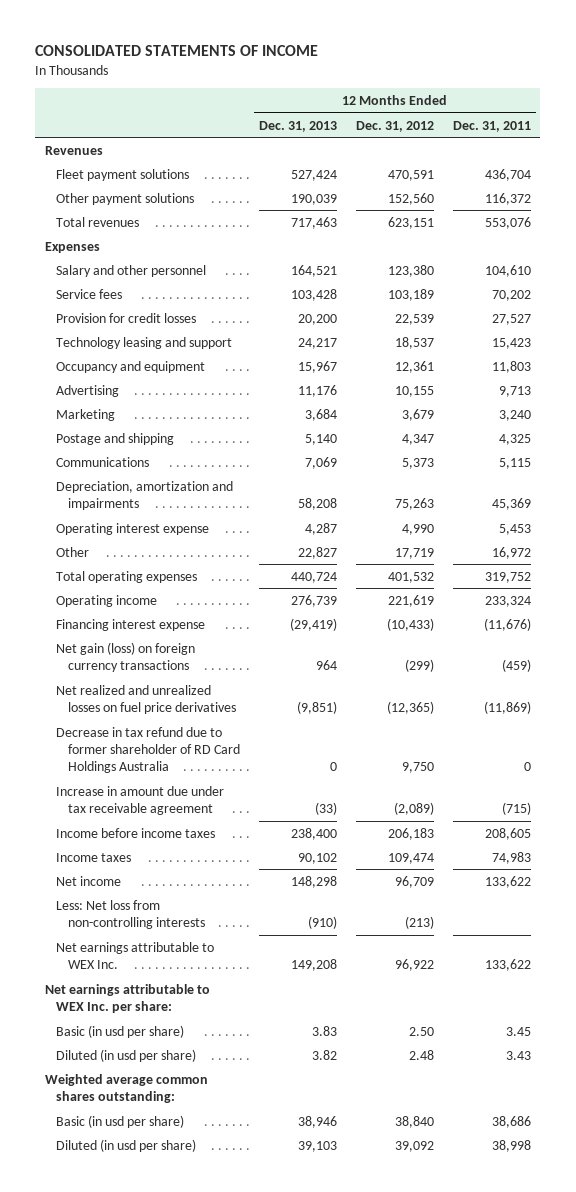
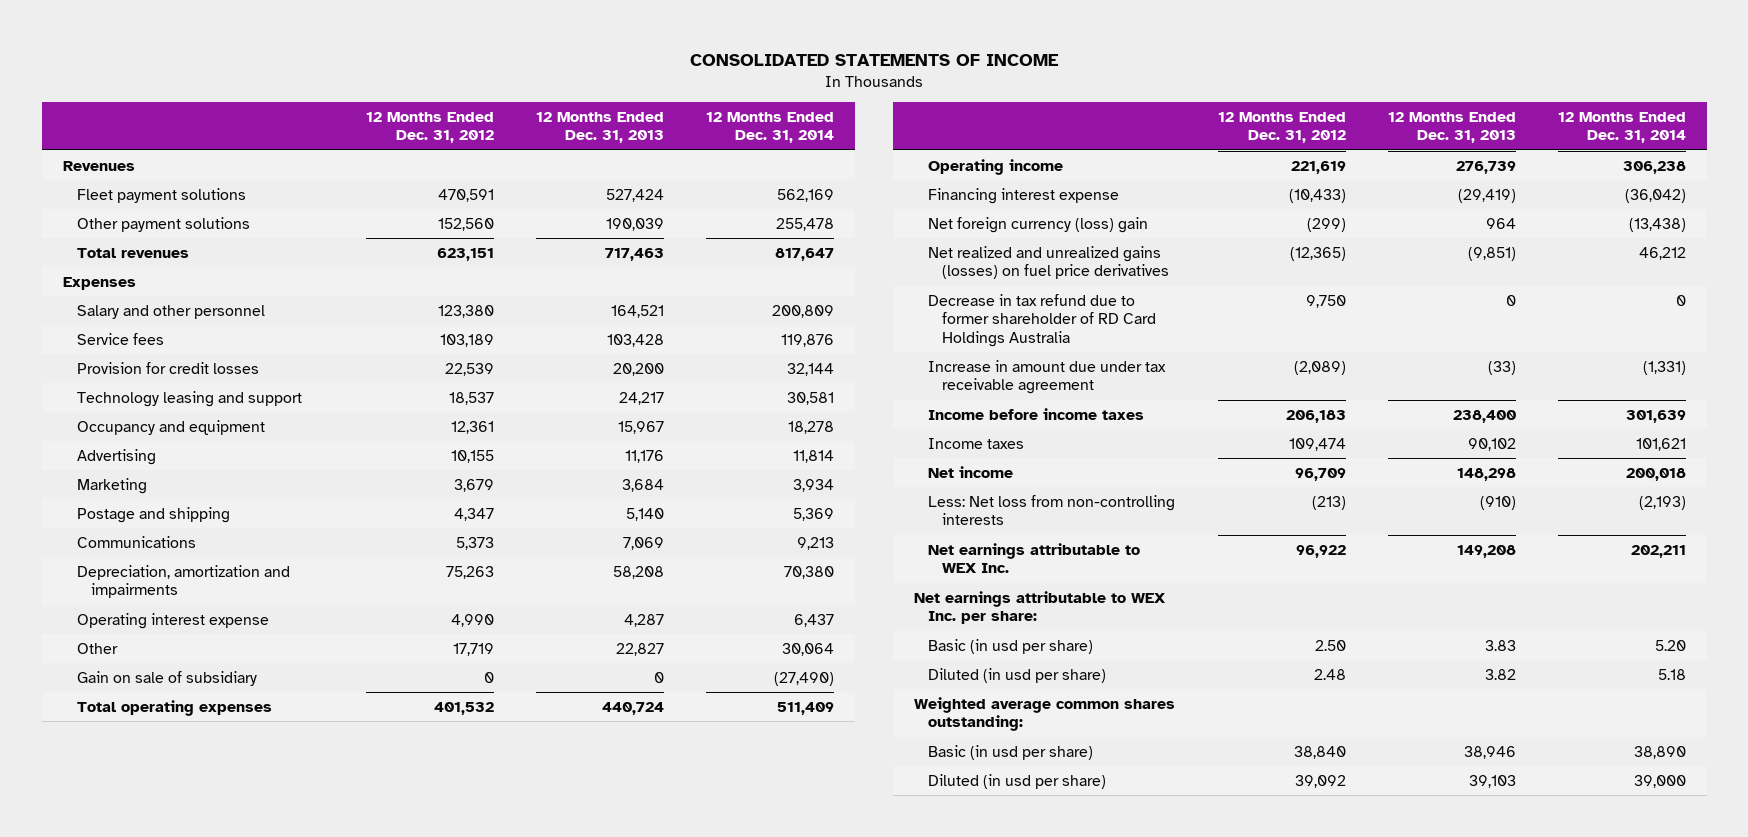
[452,120,531,132] Dec. 31, 2011 -> none
none -> [705,111,834,144] 12 Months Ended Dec. 31, 2014
none -> [76,670,257,686] Gain on sale of subsidiary
[56,641,196,673] Net gain (loss) on foreign currency transactions -> [928,216,1149,233] Net foreign currency (loss) gain
[56,684,237,715] Net realized and unrealized losses on fuel price derivatives -> [928,245,1170,280] Net realized and unrealized gains (losses) on fuel price derivatives

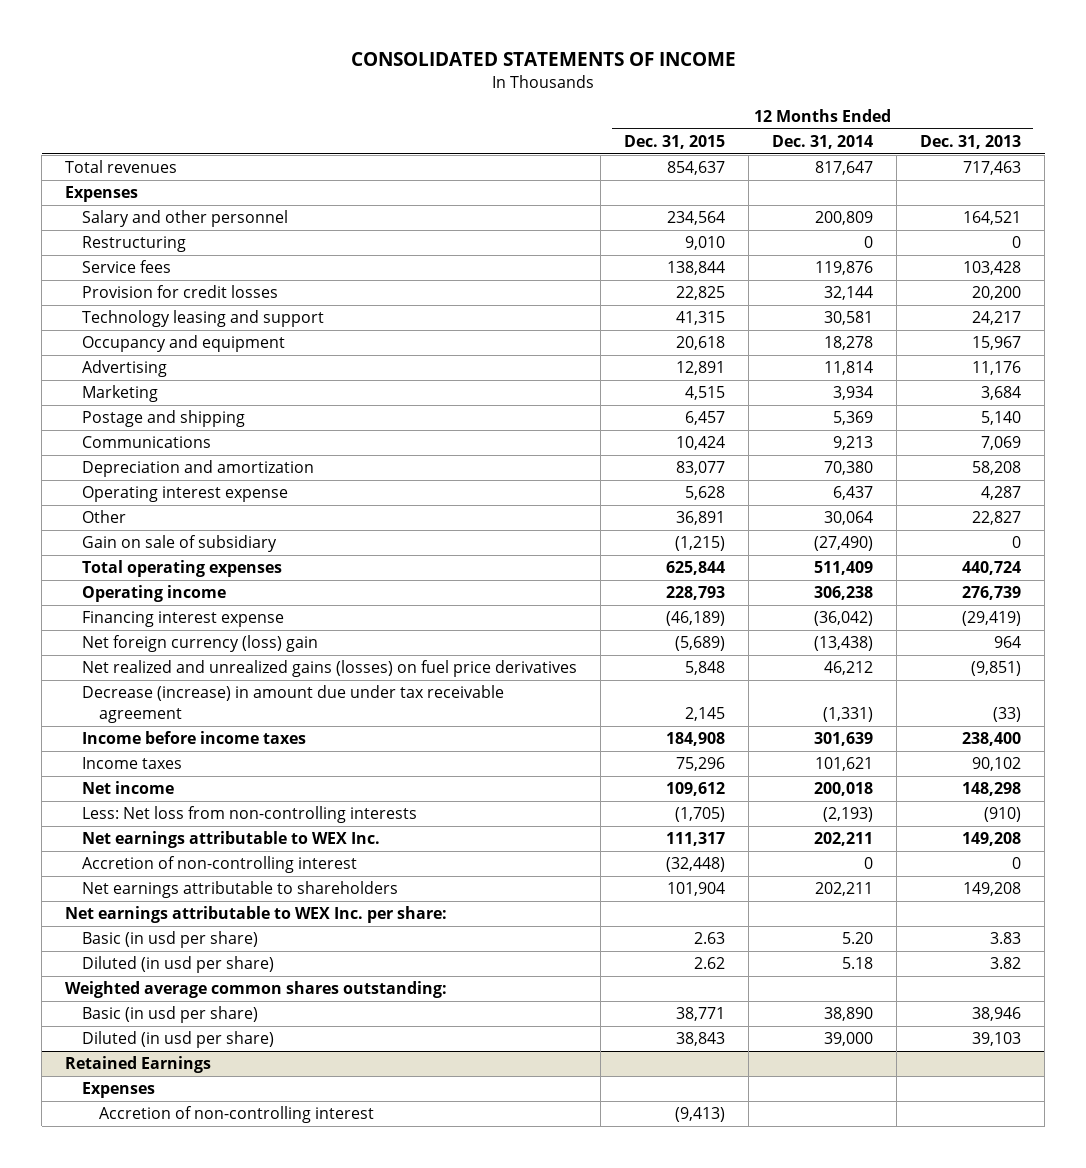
[365,111,494,144] 12 Months Ended Dec. 31, 2012 -> none
none -> [624,134,726,149] Dec. 31, 2015
[62,160,135,171] Revenues -> none
[76,187,246,203] Fleet payment solutions -> none
[76,216,250,232] Other payment solutions -> none
none -> [81,236,186,253] Restructuring
[76,564,290,599] Depreciation, amortization and impairments -> [81,460,314,478] Depreciation and amortization
[928,293,1157,347] Decrease in tax refund due to former shareholder of RD Card Holdings Australia -> none
[928,359,1167,395] Increase in amount due under tax receivable agreement -> [81,685,504,723] Decrease (increase) in amount due under tax receivable agreement
none -> [81,856,357,874] Accretion of non-controlling interest
none -> [81,881,398,899] Net earnings attributable to shareholders
none -> [65,1056,212,1074] Retained Earnings
none -> [81,1082,155,1099] Expenses
none -> [98,1106,374,1124] Accretion of non-controlling interest

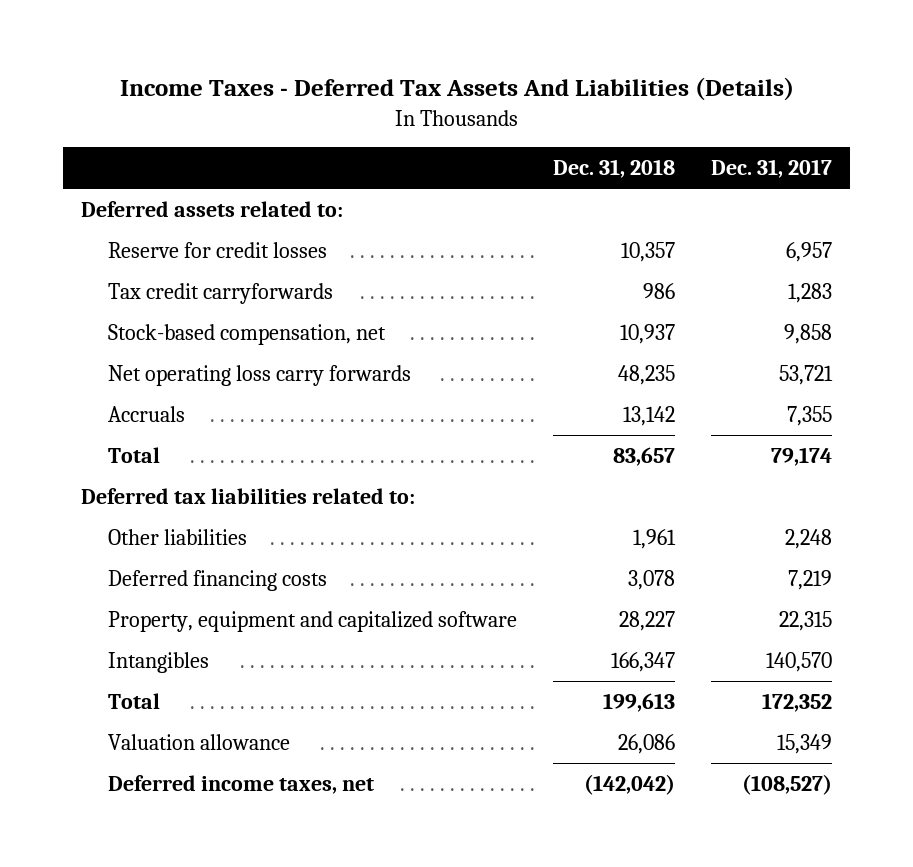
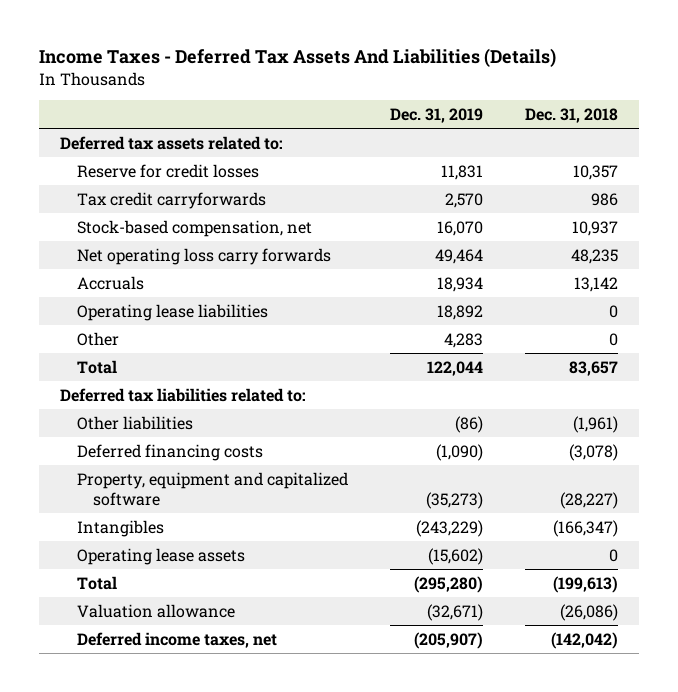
[711,159,833,179] Dec. 31, 2017 -> none
none -> [389,108,483,124] Dec. 31, 2019
[81,201,344,218] Deferred assets related to: -> [59,135,283,150] Deferred tax assets related to:
none -> [76,303,268,321] Operating lease liabilities
none -> [76,331,119,346] Other
[633,529,677,550] 1,961 -> [573,415,619,433] (1,961)
[628,570,676,591] 3,078 -> [569,443,619,461] (3,078)
[619,611,676,632] 28,227 -> [560,491,619,509] (28,227)
[611,652,676,673] 166,347 -> [553,519,619,537] (166,347)
none -> [76,547,245,565] Operating lease assets
[603,693,676,713] 199,613 -> [553,575,619,593] (199,613)
[618,734,676,755] 26,086 -> [560,603,619,621] (26,086)

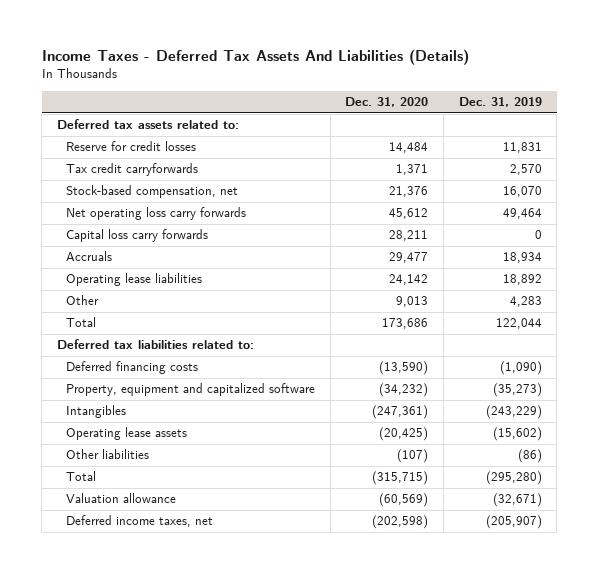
[525,108,619,124] Dec. 31, 2018 -> none
none -> [345,97,429,108] Dec. 31, 2020
none -> [65,229,208,243] Capital loss carry forwards
[76,415,193,430] Other liabilities -> [65,449,149,460] Other liabilities

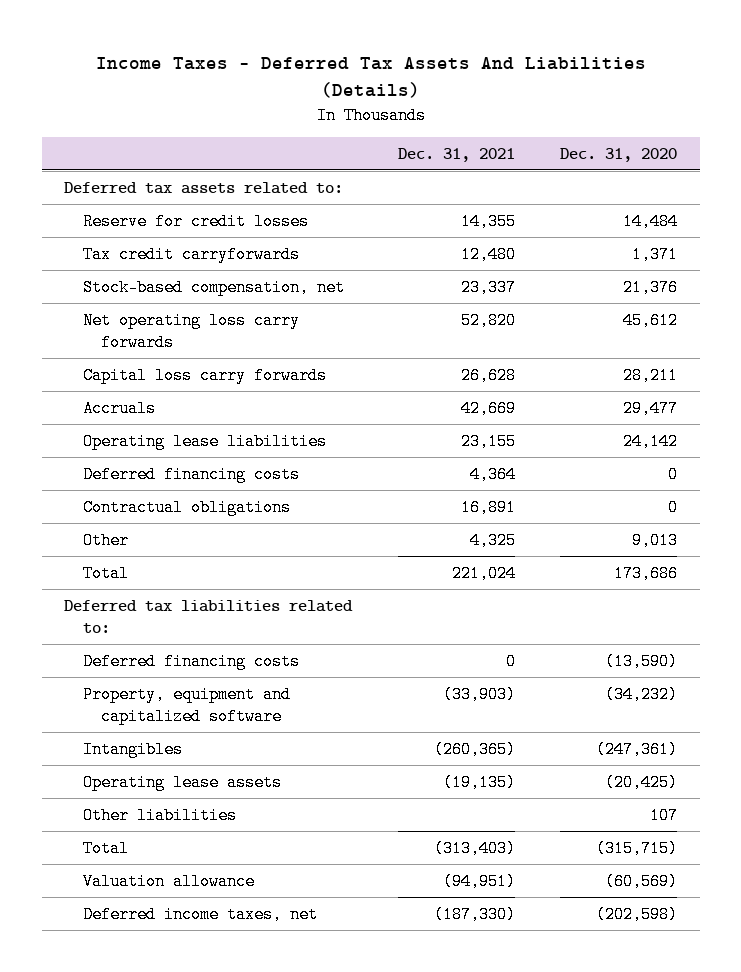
[458,97,542,108] Dec. 31, 2019 -> none
none -> [397,147,515,162] Dec. 31, 2021
none -> [82,465,300,483] Deferred financing costs
none -> [82,498,291,516] Contractual obligations
[397,449,429,464] (107) -> [650,806,679,824] 107

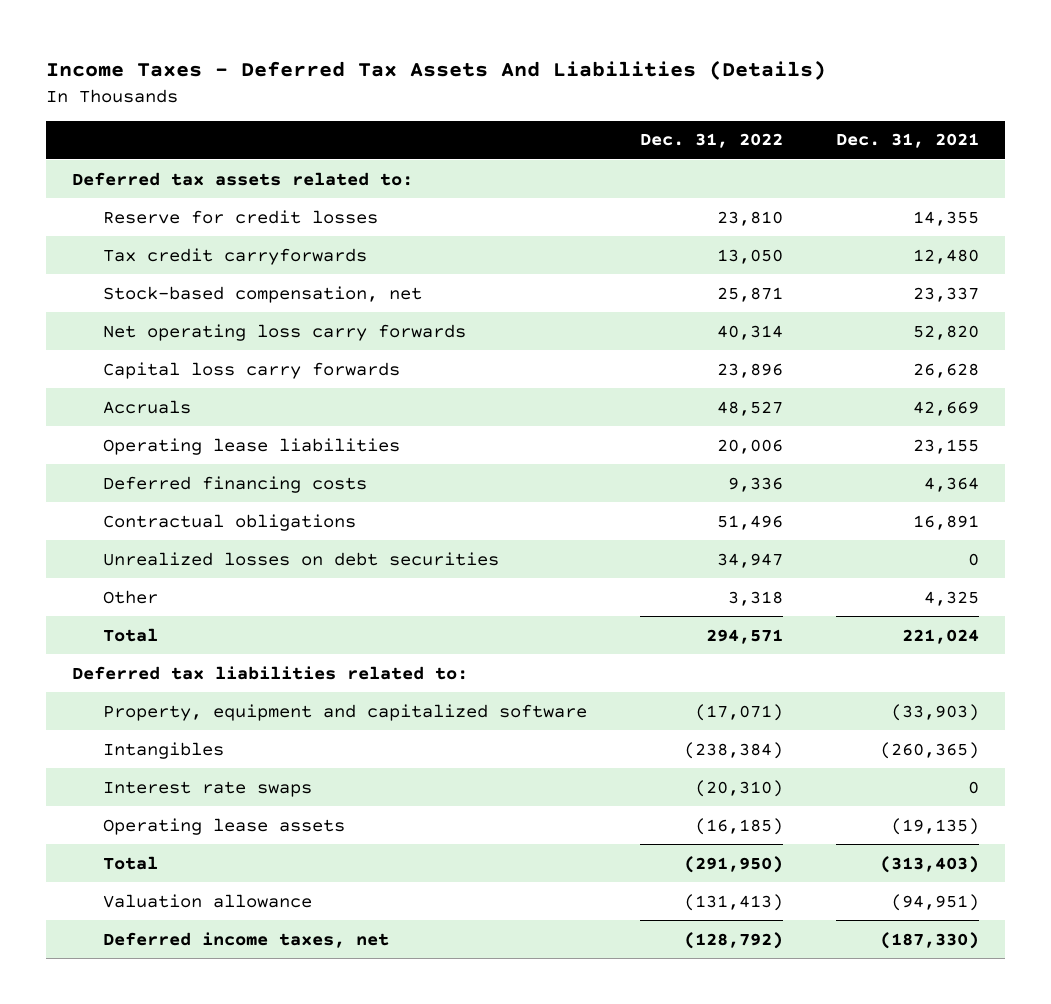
[560,147,678,162] Dec. 31, 2020 -> none
none -> [639,133,783,149] Dec. 31, 2022
none -> [102,551,499,566] Unrealized losses on debt securities
[82,652,300,670] Deferred financing costs -> none
none -> [102,780,312,797] Interest rate swaps
[82,806,237,824] Other liabilities -> none

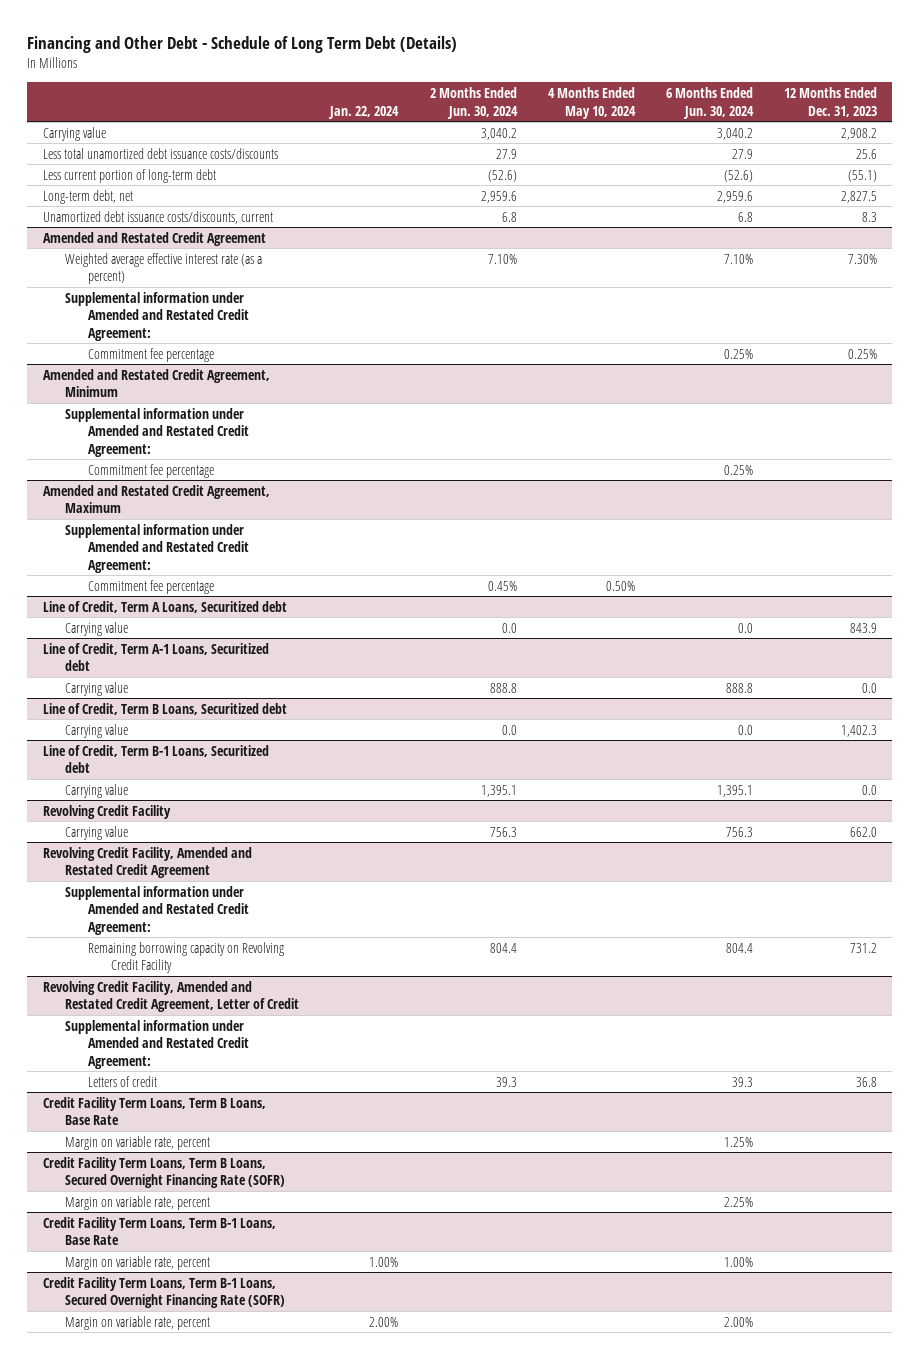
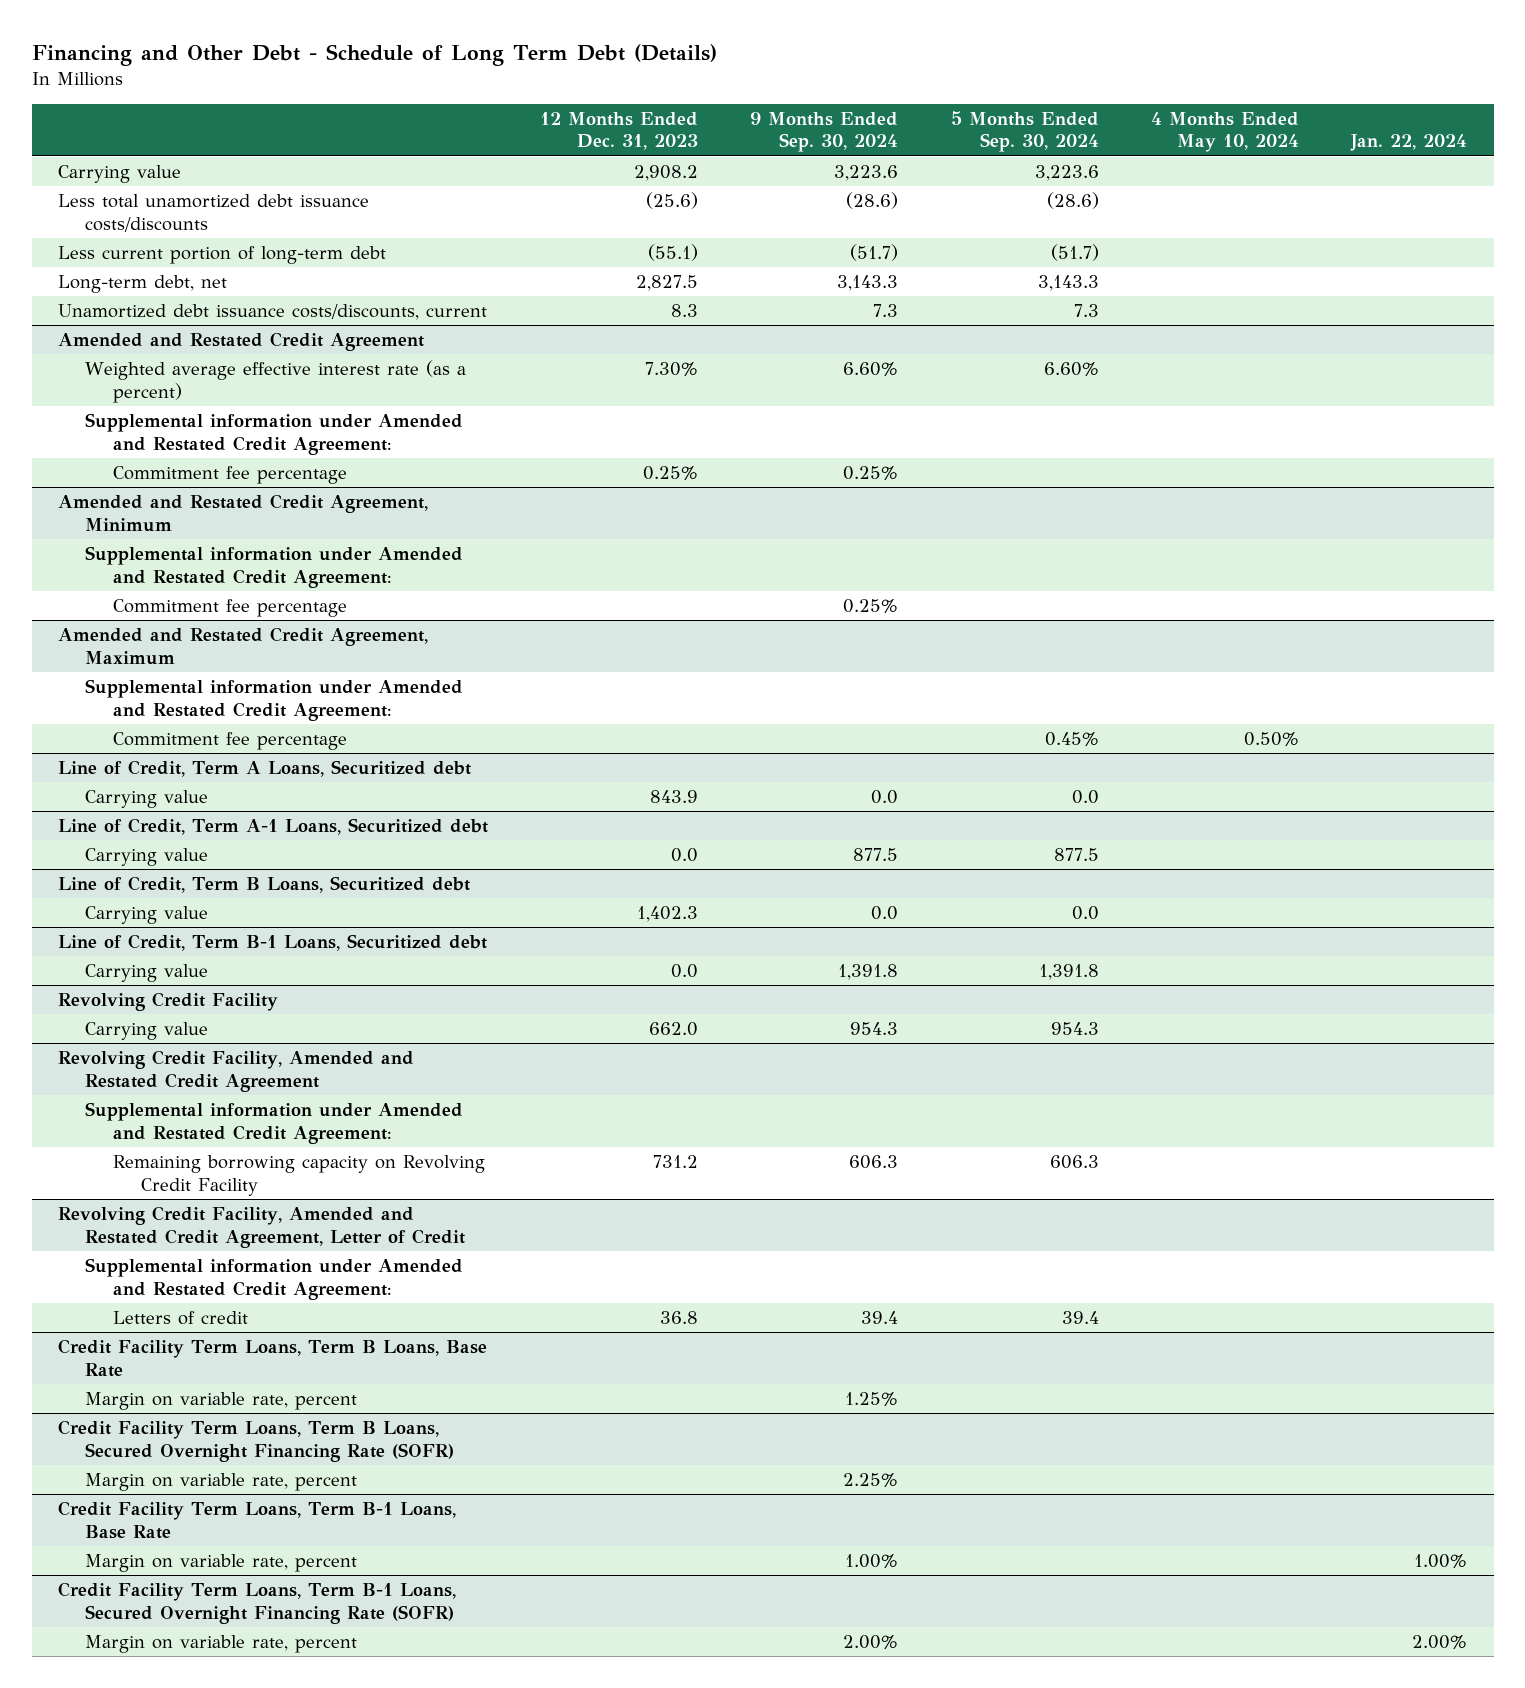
[429,87,518,119] 2 Months Ended Jun. 30, 2024 -> none
[665,87,754,119] 6 Months Ended Jun. 30, 2024 -> none
none -> [750,111,899,153] 9 Months Ended Sep. 30, 2024
none -> [950,110,1099,153] 5 Months Ended Sep. 30, 2024
[855,148,877,159] 25.6 -> [646,191,699,209] (25.6)

